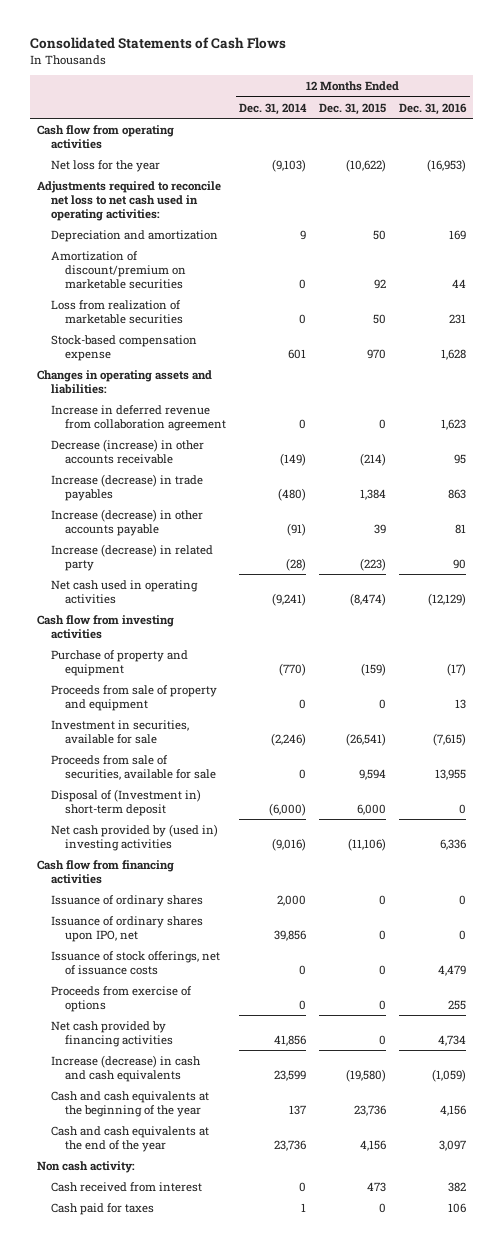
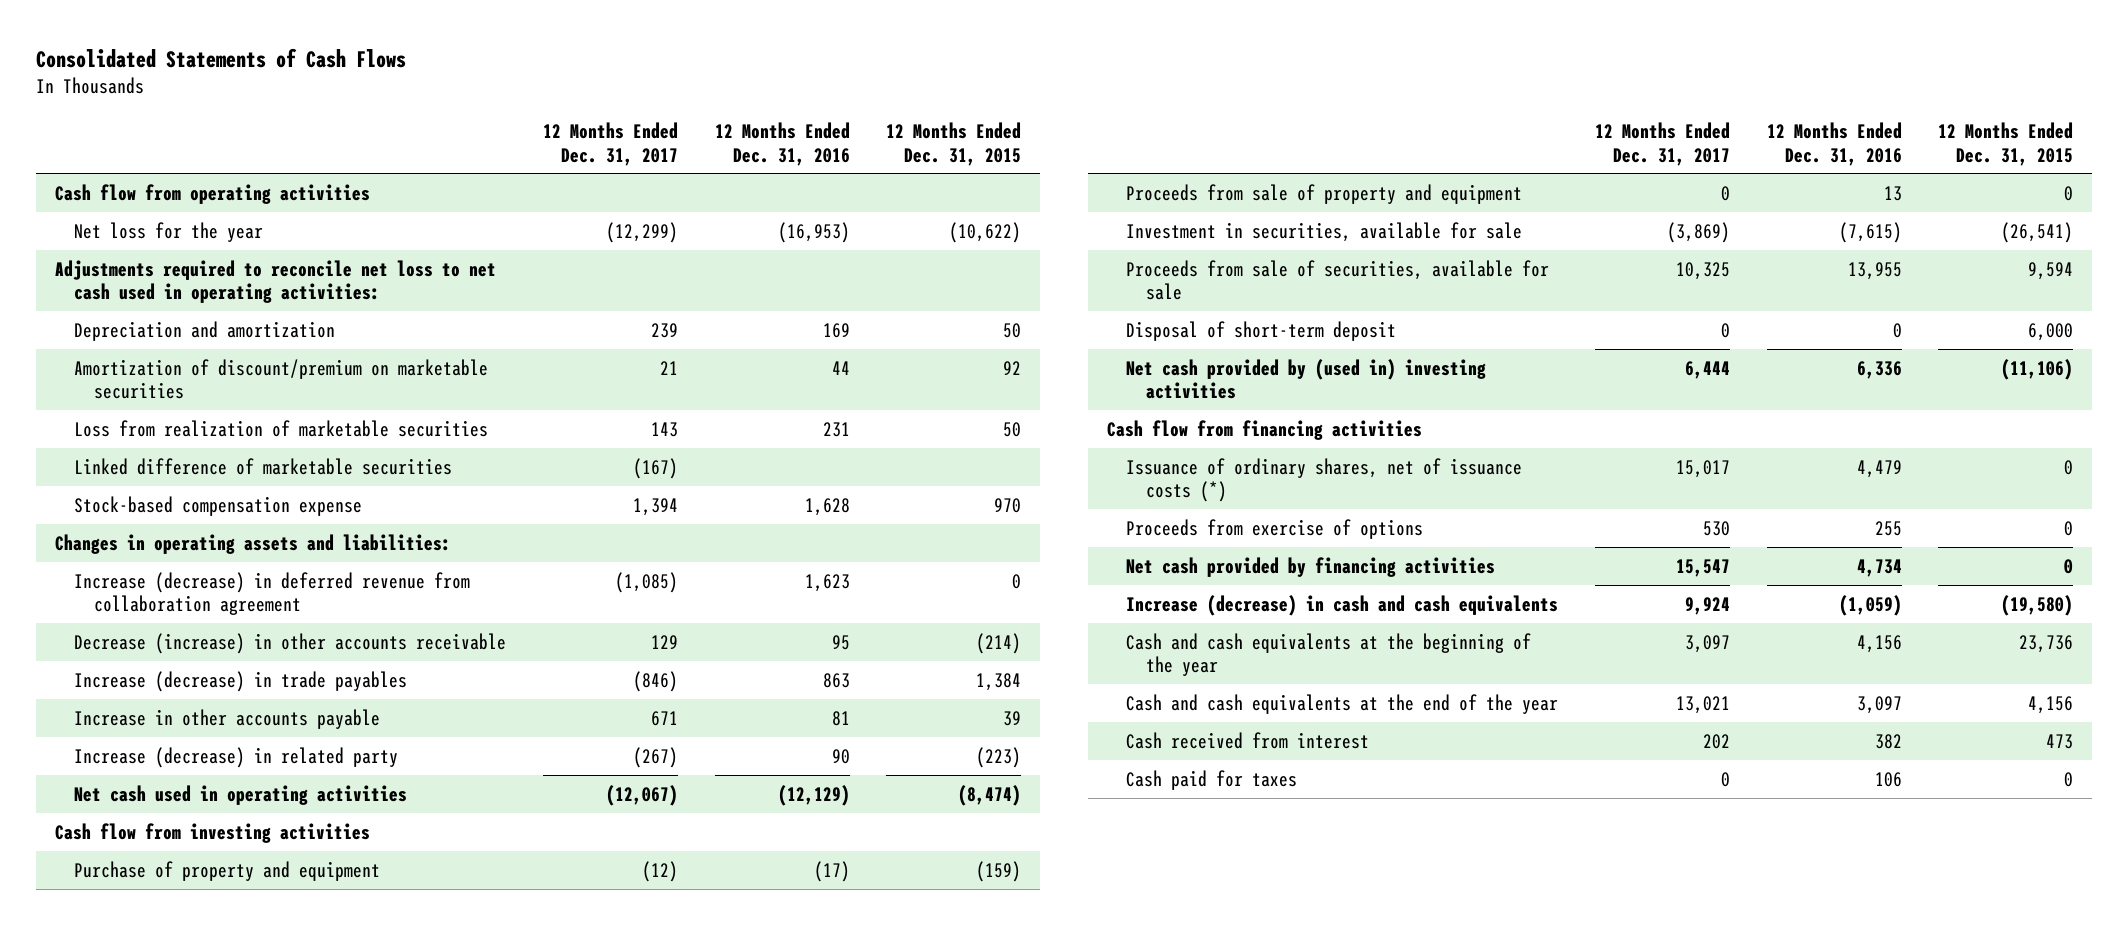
[239,102,308,115] Dec. 31, 2014 -> none
none -> [543,122,679,166] 12 Months Ended Dec. 31, 2017
none -> [74,457,453,475] Linked difference of marketable securities
[50,404,226,431] Increase in deferred revenue from collaboration agreement -> [74,571,471,616] Increase (decrease) in deferred revenue from collaboration agreement
[50,508,203,536] Increase (decrease) in other accounts payable -> [74,708,381,729] Increase in other accounts payable
[50,788,201,816] Disposal of (Investment in) short-term deposit -> [1126,320,1397,341] Disposal of short-term deposit
[50,915,203,942] Issuance of ordinary shares upon IPO, net -> none
[50,950,220,975] Issuance of stock offerings, net of issuance costs -> none
[50,894,203,907] Issuance of ordinary shares -> [1126,457,1523,503] Issuance of ordinary shares, net of issuance costs (*)
[459,894,467,905] 0 -> [1856,459,1902,478] 4,479
[36,1160,135,1173] Non cash activity: -> none

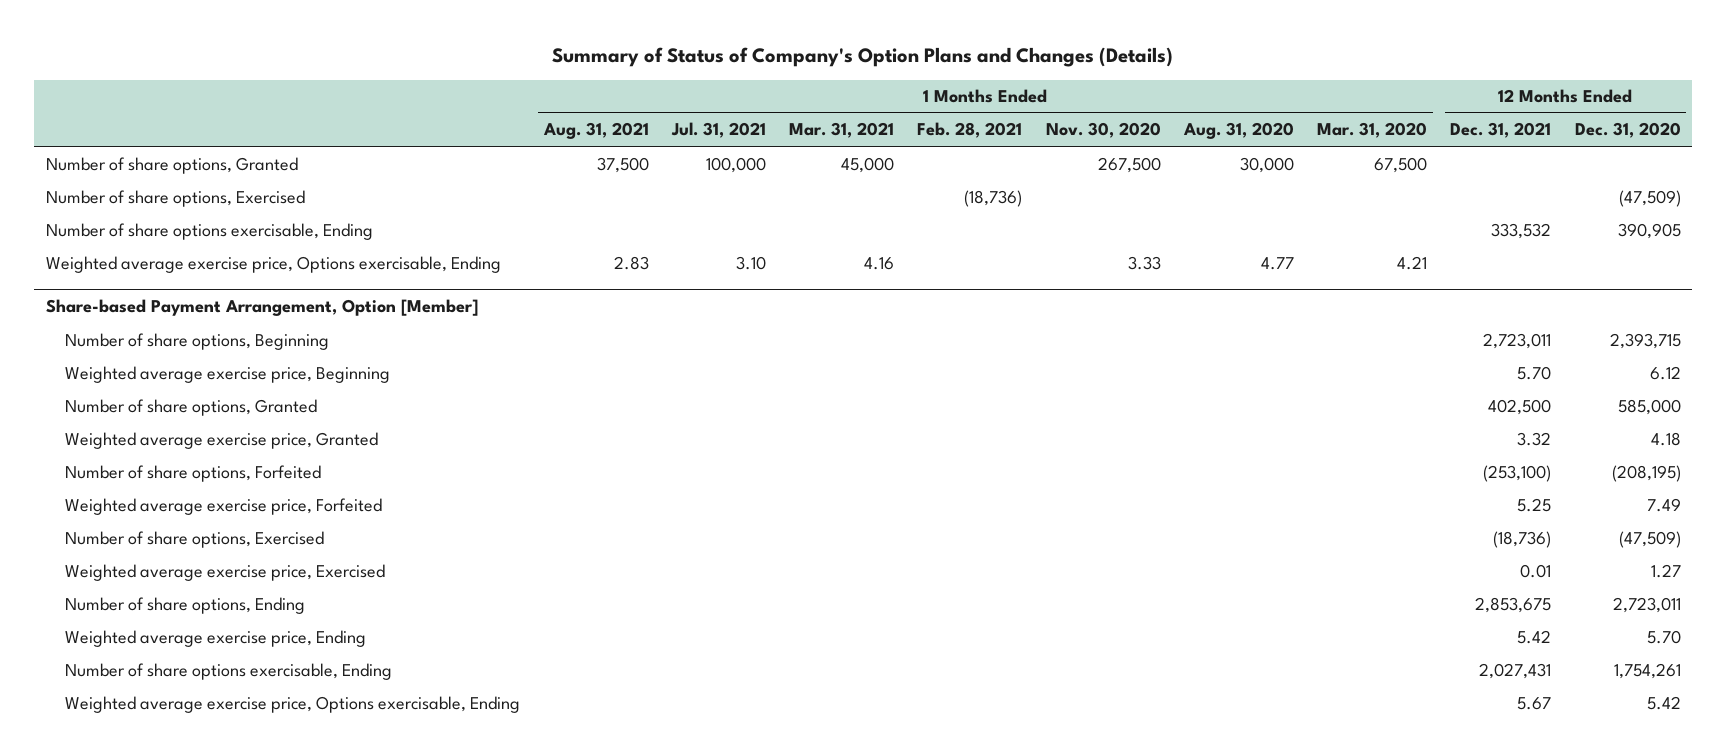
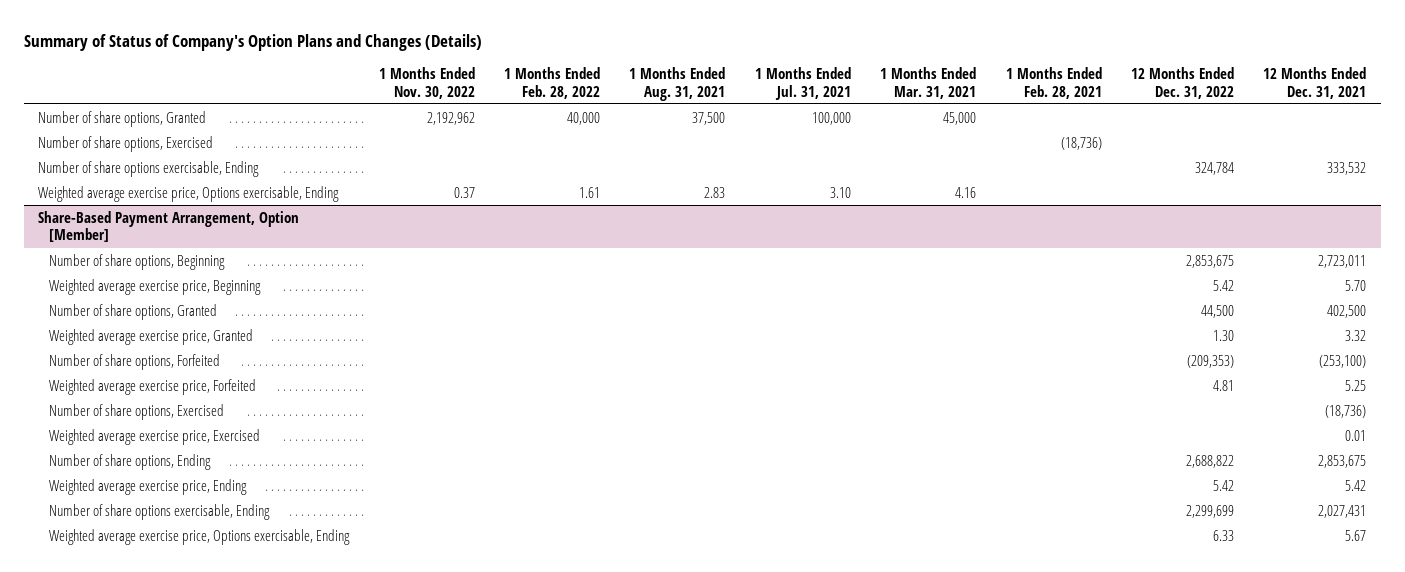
[1045,122,1161,139] Nov. 30, 2020 -> none
[1182,122,1294,140] Aug. 31, 2020 -> none
[1317,122,1428,139] Mar. 31, 2020 -> none
[1574,122,1681,139] Dec. 31, 2020 -> none
none -> [378,66,475,99] 1 Months Ended Nov. 30, 2022
none -> [504,66,601,99] 1 Months Ended Feb. 28, 2022
none -> [1130,66,1234,99] 12 Months Ended Dec. 31, 2022
[45,299,478,317] Share-based Payment Arrangement, Option [Member] -> [38,210,300,243] Share-Based Payment Arrangement, Option [Member]

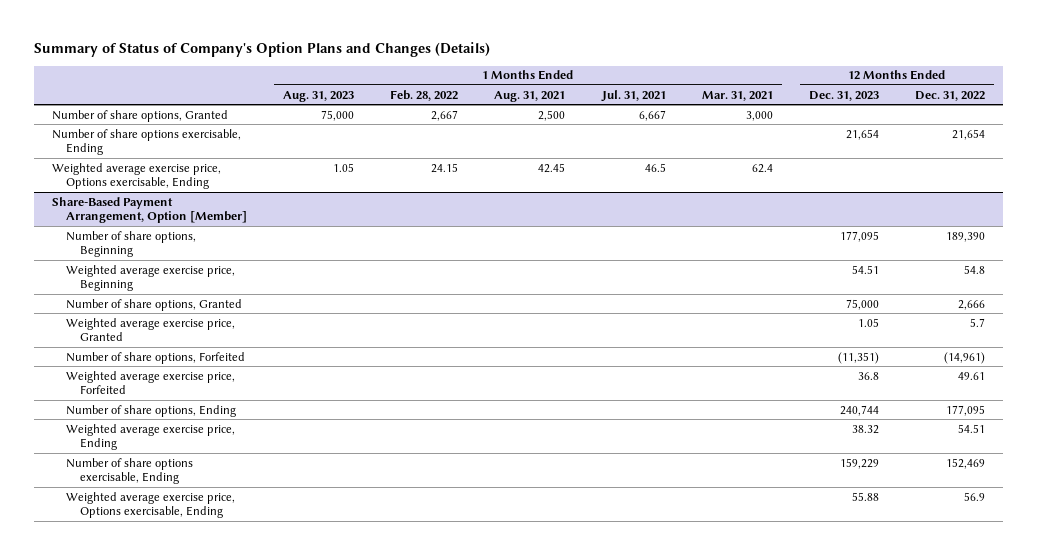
[378,66,475,99] 1 Months Ended Nov. 30, 2022 -> none
[1005,66,1102,99] 1 Months Ended Feb. 28, 2021 -> none
[1263,66,1367,99] 12 Months Ended Dec. 31, 2021 -> none
none -> [283,90,355,102] Aug. 31, 2023
none -> [808,90,879,101] Dec. 31, 2023
[38,135,214,152] Number of share options, Exercised -> none
[567,111,601,125] 40,000 -> [431,109,459,121] 2,667
[692,111,726,125] 37,500 -> [538,109,566,121] 2,500
[811,111,851,125] 100,000 -> [638,109,666,121] 6,667
[943,111,977,125] 45,000 -> [745,110,773,121] 3,000
[1194,161,1234,175] 324,784 -> [951,128,985,140] 21,654
[579,186,601,198] 1.61 -> [431,162,459,173] 24.15
[704,186,726,198] 2.83 -> [538,162,566,173] 42.45
[829,186,851,198] 3.10 -> [644,162,666,172] 46.5
[955,186,977,198] 4.16 -> [751,163,773,173] 62.4
[49,403,225,420] Number of share options, Exercised -> none
[49,428,261,445] Weighted average exercise price, Exercised -> none
[1185,254,1234,268] 2,853,675 -> [945,231,985,242] 189,390
[1212,279,1234,291] 5.42 -> [963,264,985,274] 54.8
[1200,304,1234,318] 44,500 -> [957,299,985,310] 2,666
[1212,329,1234,341] 1.30 -> [969,317,985,327] 5.7
[1186,354,1234,368] (209,353) -> [943,351,985,364] (14,961)
[1212,379,1234,391] 4.81 -> [957,371,985,380] 49.61
[1185,454,1234,468] 2,688,822 -> [945,404,985,416] 177,095
[1212,479,1234,491] 5.42 -> [957,423,985,433] 54.51
[1185,504,1234,518] 2,299,699 -> [945,457,985,469] 152,469
[1212,529,1234,541] 6.33 -> [963,491,985,501] 56.9

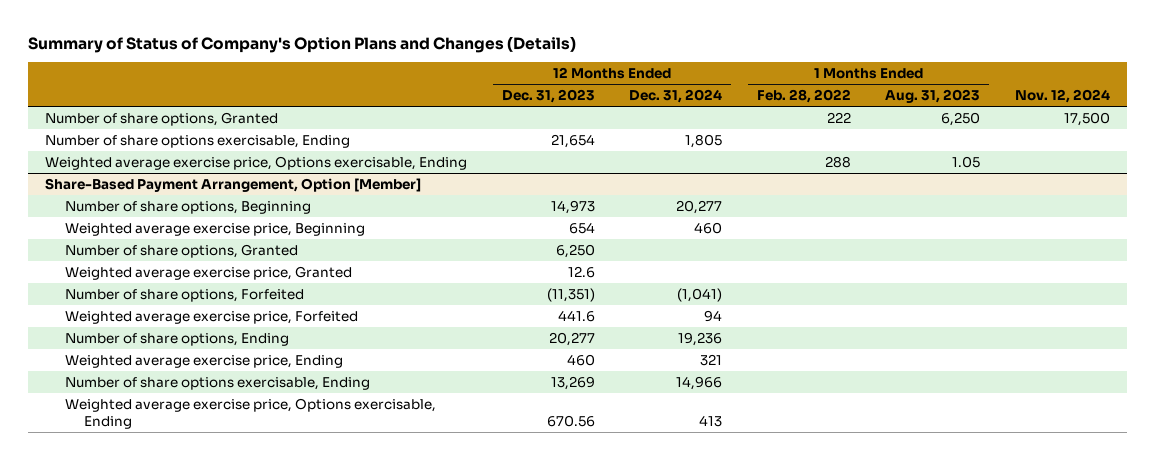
[494,90,566,102] Aug. 31, 2021 -> none
[600,89,666,102] Jul. 31, 2021 -> none
[701,90,773,101] Mar. 31, 2021 -> none
[914,90,985,101] Dec. 31, 2022 -> none
none -> [629,88,723,103] Dec. 31, 2024
none -> [1014,88,1110,103] Nov. 12, 2024
[321,109,355,121] 75,000 -> [941,111,981,126] 6,250
[431,109,459,121] 2,667 -> [826,111,851,123] 222
[431,162,459,173] 24.15 -> [824,155,851,168] 288
[839,230,879,242] 177,095 -> [550,199,595,214] 14,973
[851,264,879,274] 54.51 -> [568,221,595,234] 654
[845,298,879,310] 75,000 -> [555,243,595,258] 6,250
[857,317,879,327] 1.05 -> [567,265,595,278] 12.6
[857,371,879,380] 36.8 -> [557,309,595,322] 441.6
[839,404,879,416] 240,744 -> [548,331,595,346] 20,277
[851,424,879,434] 38.32 -> [566,353,595,366] 460
[839,457,879,469] 159,229 -> [550,375,595,390] 13,269
[851,491,879,501] 55.88 -> [546,414,595,427] 670.56

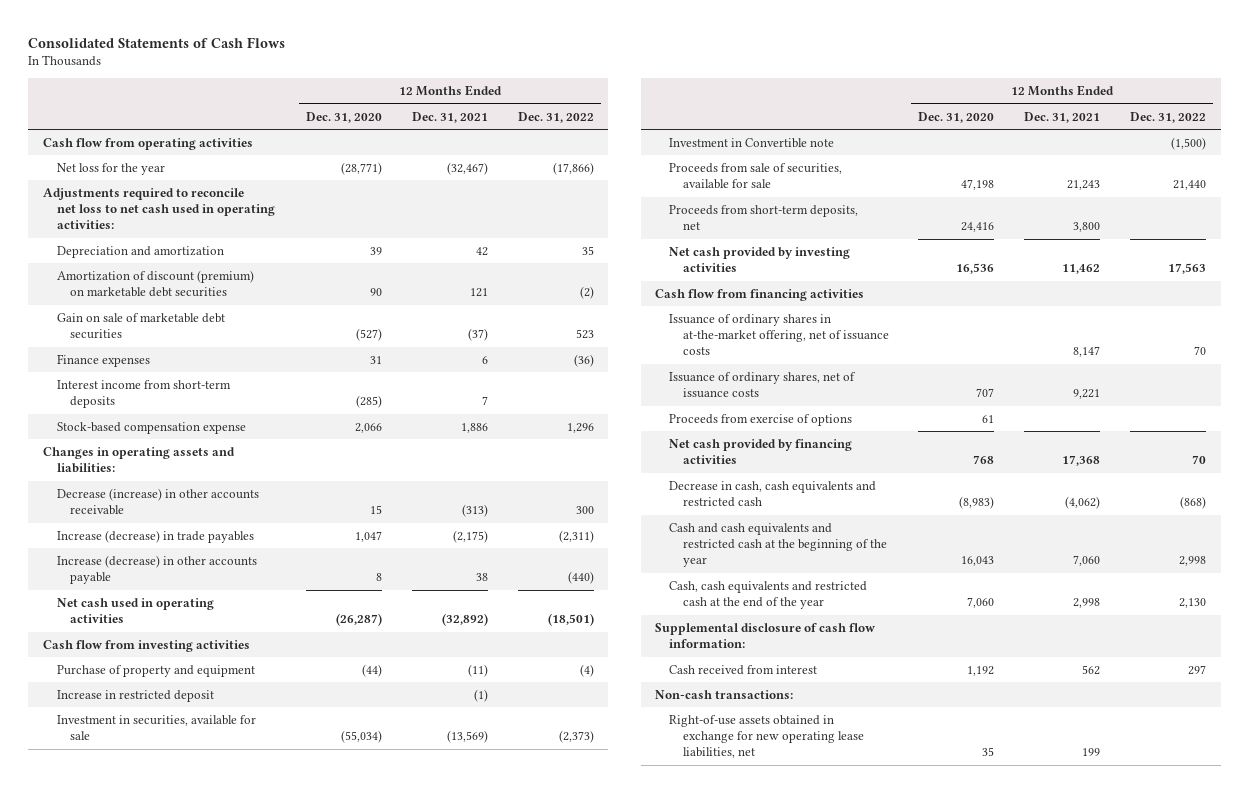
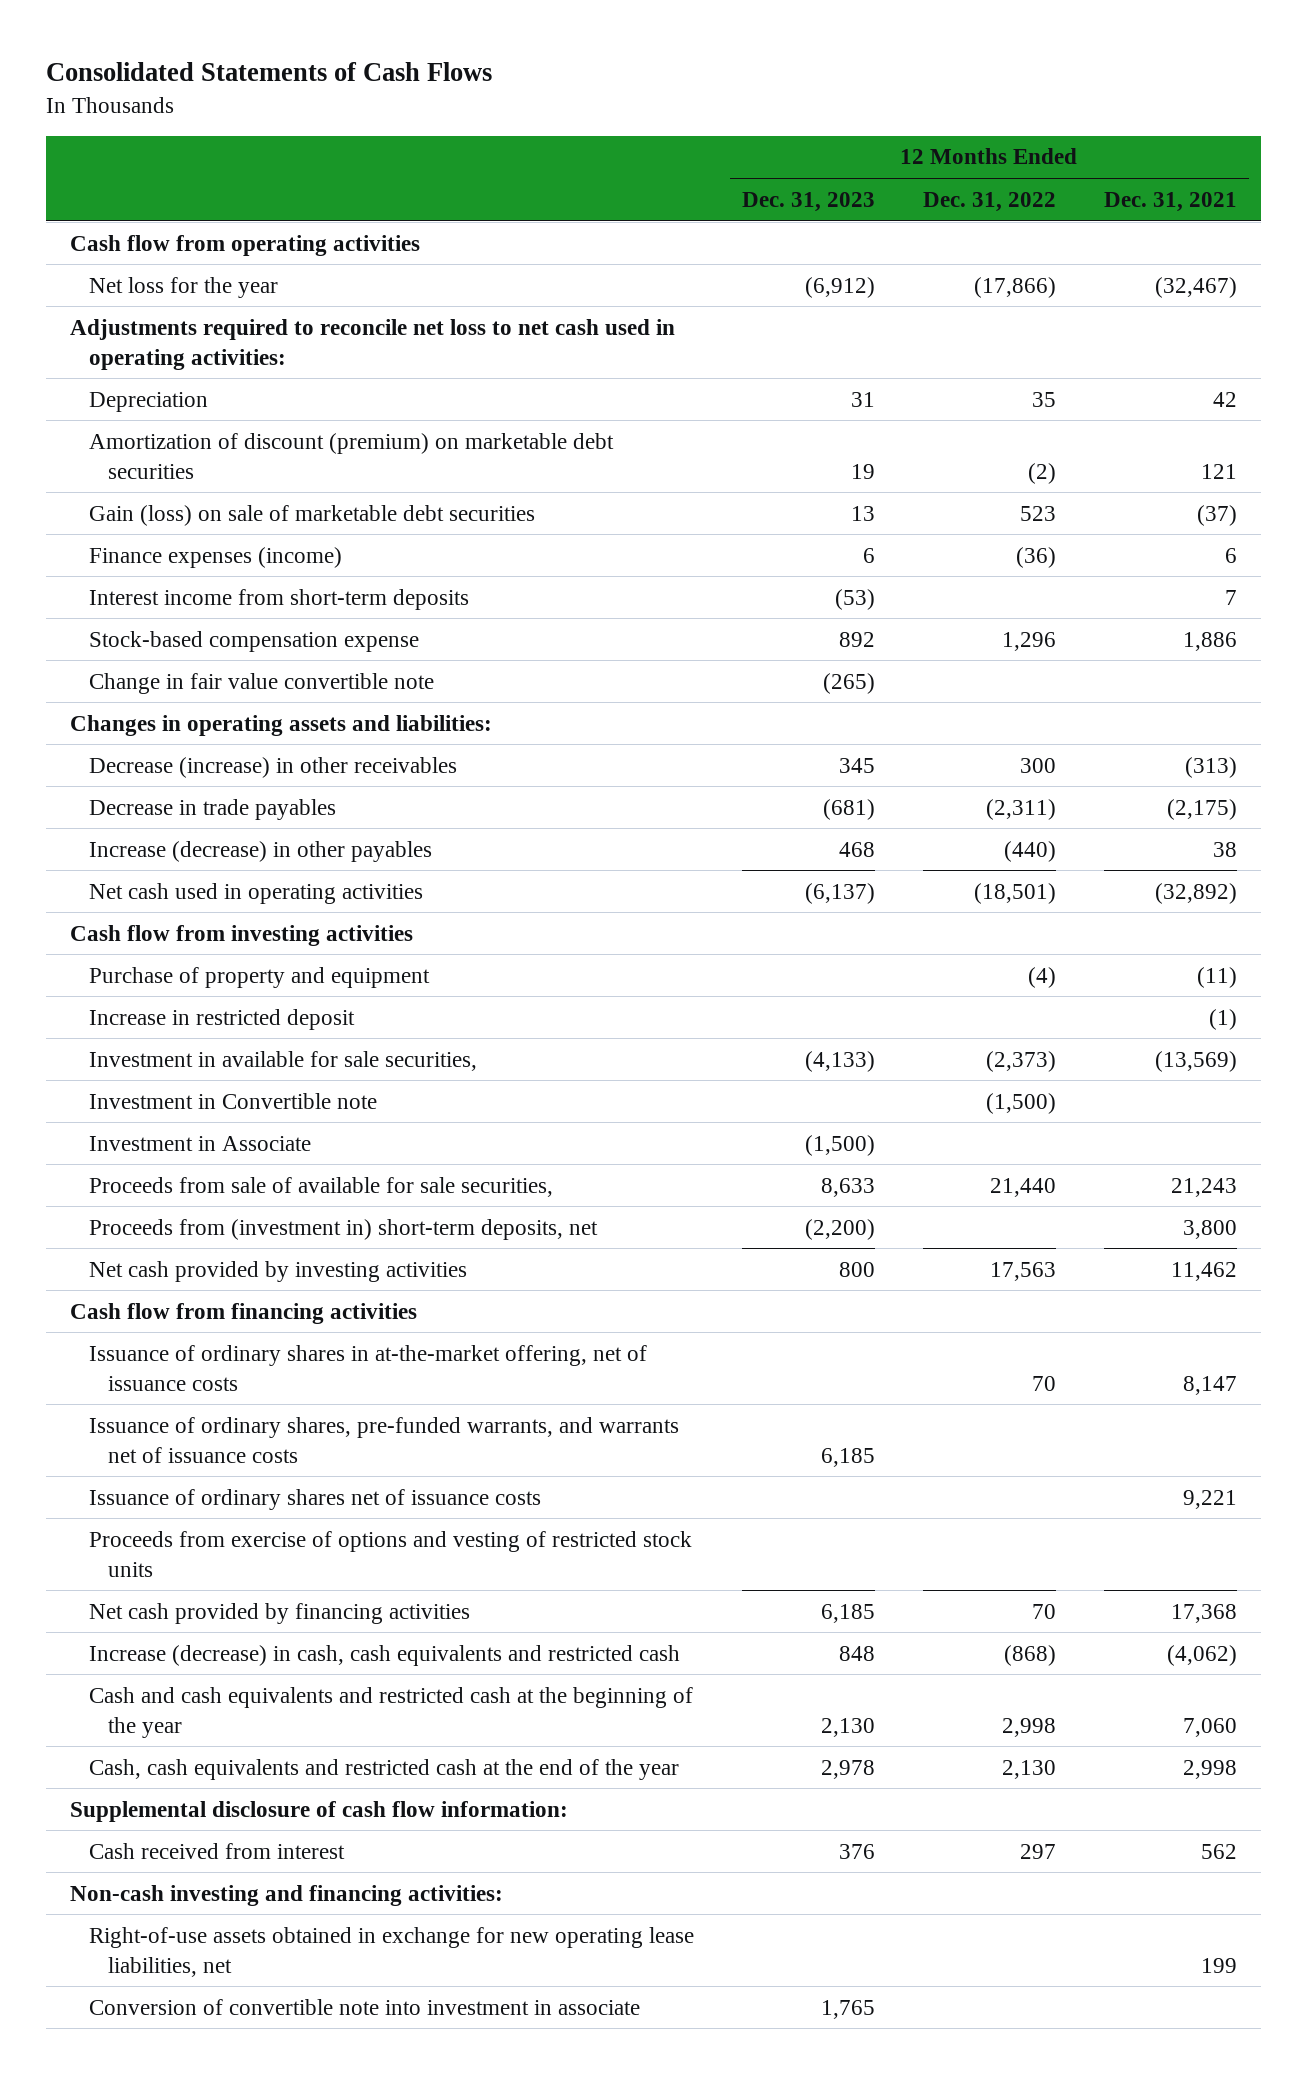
[306,111,383,123] Dec. 31, 2020 -> none
none -> [741,191,875,212] Dec. 31, 2023
[56,245,224,258] Depreciation and amortization -> [88,391,208,412] Depreciation
[56,312,225,340] Gain on sale of marketable debt securities -> [88,504,535,526] Gain (loss) on sale of marketable debt securities
[56,353,150,367] Finance expenses -> [88,546,342,568] Finance expenses (income)
none -> [88,672,434,694] Change in fair value convertible note
[56,487,259,516] Decrease (increase) in other accounts receivable -> [88,756,457,778] Decrease (increase) in other receivables
[56,529,254,543] Increase (decrease) in trade payables -> [88,798,336,820] Decrease in trade payables
[56,554,257,585] Increase (decrease) in other accounts payable -> [88,840,432,862] Increase (decrease) in other payables
[56,714,256,741] Investment in securities, available for sale -> [88,1050,477,1071] Investment in available for sale securities,
none -> [88,1135,311,1151] Investment in Associate
[668,162,842,190] Proceeds from sale of securities, available for sale -> [88,1176,553,1197] Proceeds from sale of available for sale securities,
[668,204,858,231] Proceeds from short-term deposits, net -> [88,1218,598,1240] Proceeds from (investment in) short-term deposits, net
none -> [88,1416,679,1463] Issuance of ordinary shares, pre-funded warrants, and warrants net of issuance costs
[668,371,856,399] Issuance of ordinary shares, net of issuance costs -> [88,1488,541,1510] Issuance of ordinary shares net of issuance costs
[668,413,852,426] Proceeds from exercise of options -> [88,1530,692,1577] Proceeds from exercise of options and vesting of restricted stock units
[668,480,876,508] Decrease in cash, cash equivalents and restricted cash -> [88,1644,680,1666] Increase (decrease) in cash, cash equivalents and restricted cash
[655,689,794,699] Non-cash transactions: -> [69,1884,503,1906] Non-cash investing and financing activities:
none -> [88,1998,640,2015] Conversion of convertible note into investment in associate

